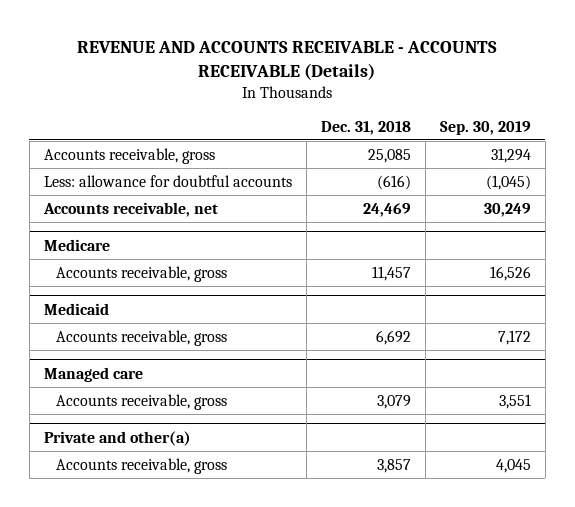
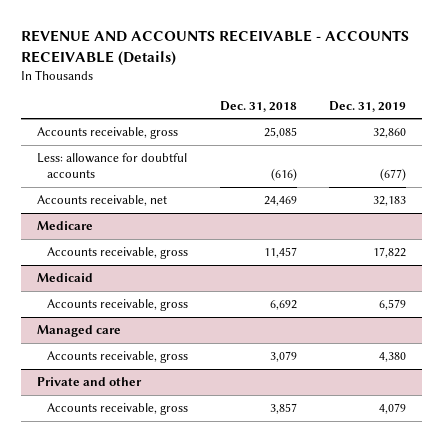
[439,120,531,135] Sep. 30, 2019 -> none
none -> [328,100,406,112] Dec. 31, 2019
[43,430,191,446] Private and other(a) -> [36,377,142,387] Private and other

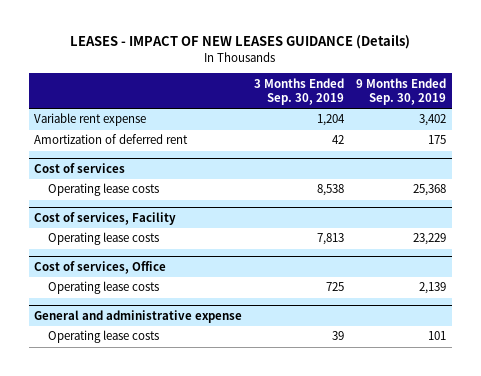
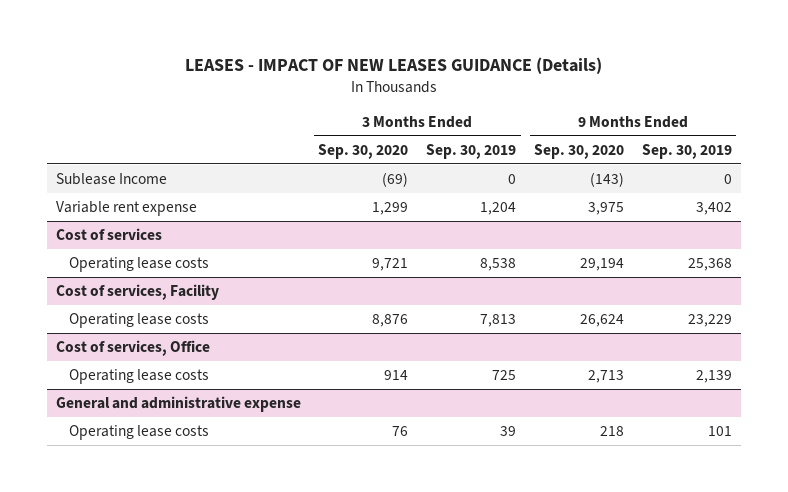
none -> [318,143,409,159] Sep. 30, 2020
none -> [534,143,625,159] Sep. 30, 2020
none -> [55,173,167,186] Sublease Income
[34,134,189,145] Amortization of deferred rent -> none

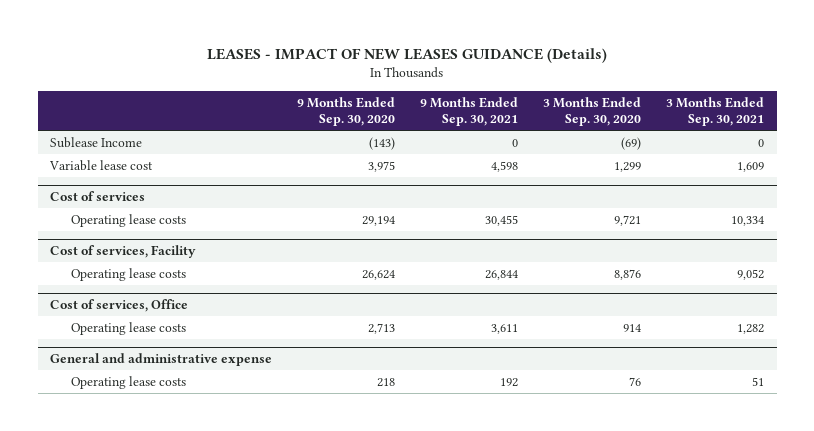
[426,143,517,159] Sep. 30, 2019 -> none
[641,143,732,159] Sep. 30, 2019 -> none
none -> [420,96,519,127] 9 Months Ended Sep. 30, 2021
none -> [666,96,765,127] 3 Months Ended Sep. 30, 2021
[55,201,197,217] Variable rent expense -> [49,159,154,171] Variable lease cost

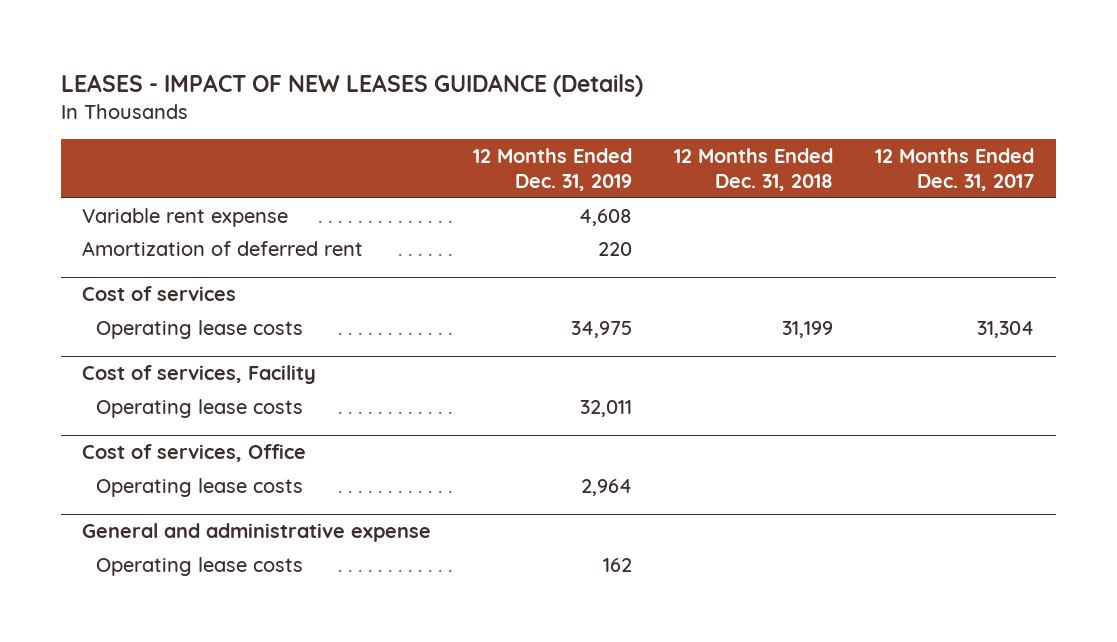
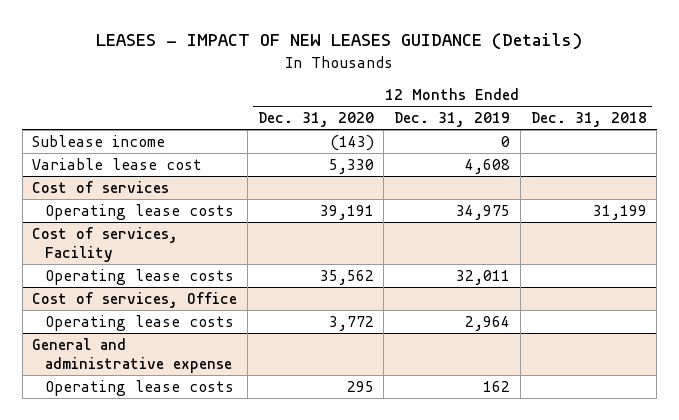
[875,148,1035,192] 12 Months Ended Dec. 31, 2017 -> none
none -> [257,112,374,128] Dec. 31, 2020
[82,240,364,256] Amortization of deferred rent -> none
none -> [32,134,166,147] Sublease income
[82,207,289,227] Variable rent expense -> [32,157,203,170] Variable lease cost

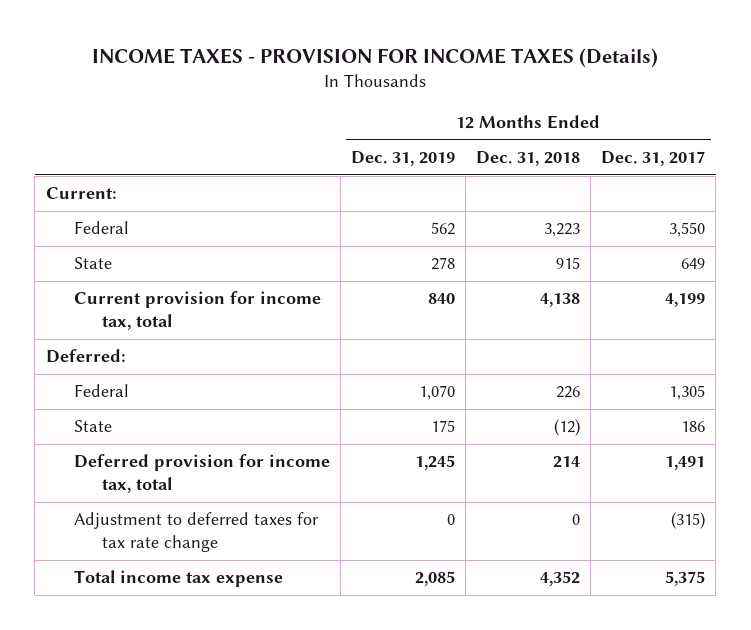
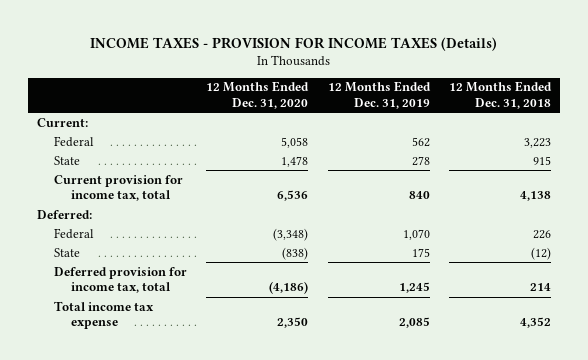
[601,151,706,167] Dec. 31, 2017 -> none
none -> [206,81,310,109] 12 Months Ended Dec. 31, 2020
[73,512,319,553] Adjustment to deferred taxes for tax rate change -> none

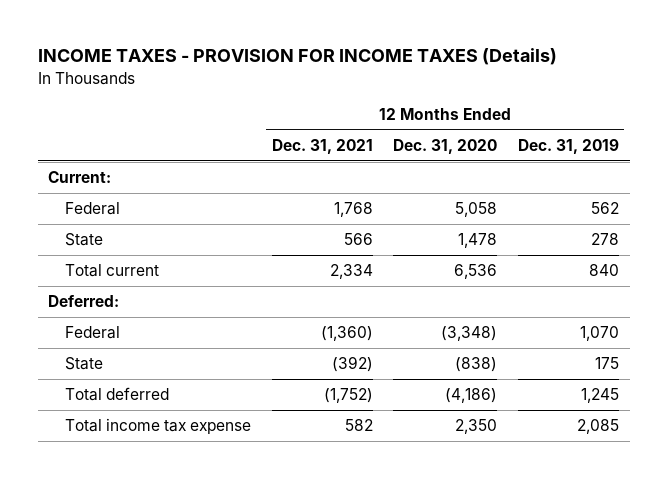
[448,81,552,109] 12 Months Ended Dec. 31, 2018 -> none
none -> [271,139,373,155] Dec. 31, 2021
[54,174,184,202] Current provision for income tax, total -> [64,264,159,278] Total current
[54,266,188,294] Deferred provision for income tax, total -> [64,387,169,402] Total deferred

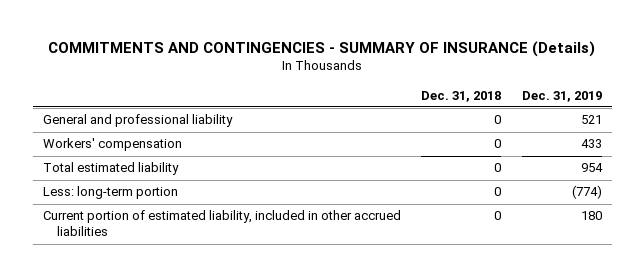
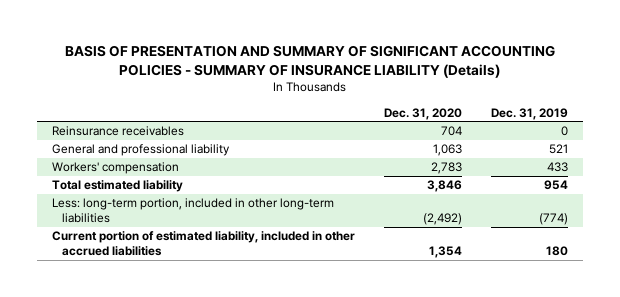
[48,40,596,57] COMMITMENTS AND CONTINGENCIES - SUMMARY OF INSURANCE (Details) -> [65,45,556,78] BASIS OF PRESENTATION AND SUMMARY OF SIGNIFICANT ACCOUNTING POLICIES - SUMMARY OF INSURANCE LIABILITY (Details)
[421,90,502,102] Dec. 31, 2018 -> none
none -> [384,107,463,120] Dec. 31, 2020
none -> [51,126,184,137] Reinsurance receivables
[42,186,178,200] Less: long-term portion -> [51,198,334,223] Less: long-term portion, included in other long-term liabilities

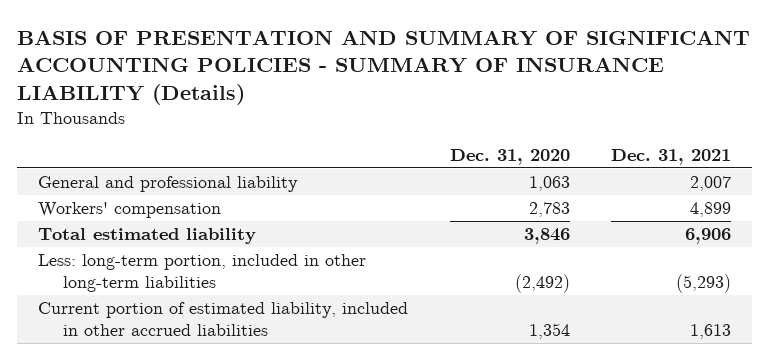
[491,107,569,120] Dec. 31, 2019 -> none
none -> [611,148,732,165] Dec. 31, 2021
[51,126,184,137] Reinsurance receivables -> none

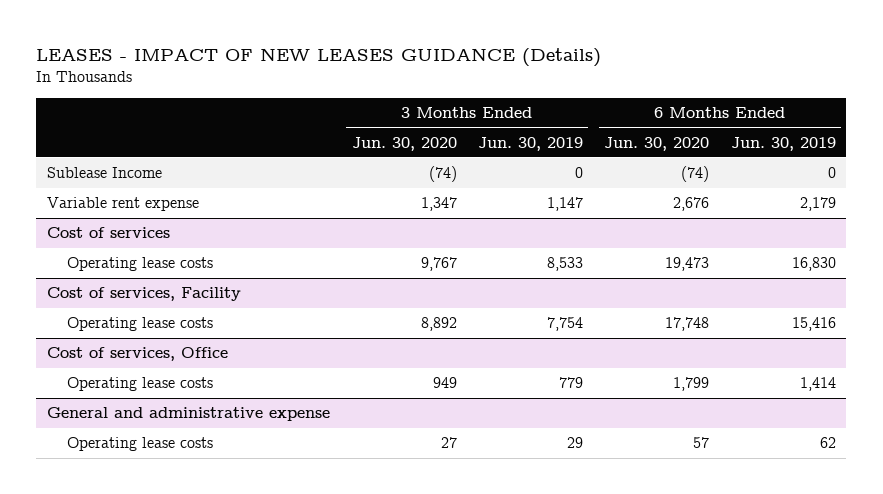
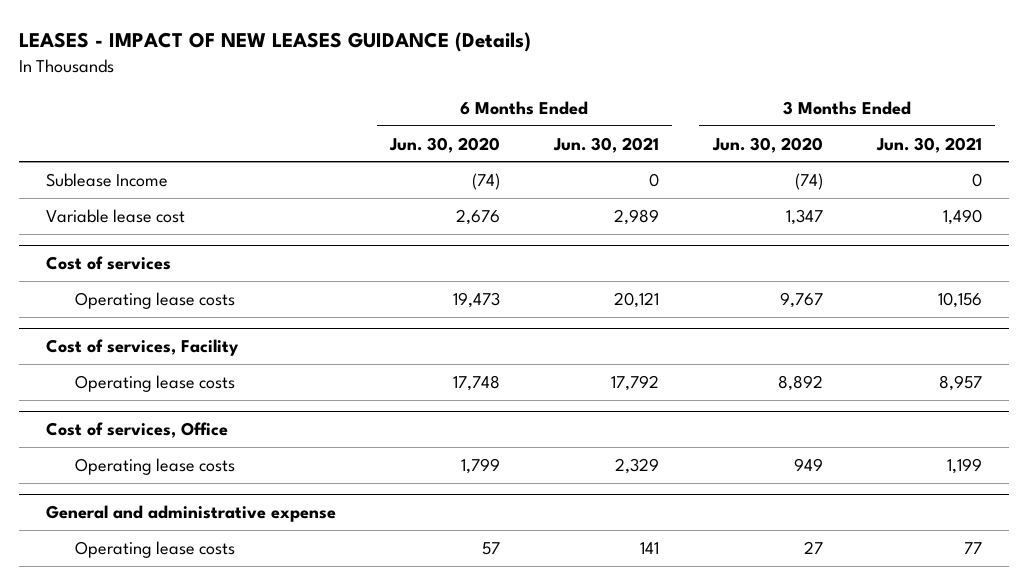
[477,136,583,151] Jun. 30, 2019 -> none
[730,136,836,151] Jun. 30, 2019 -> none
none -> [552,136,659,153] Jun. 30, 2021
none -> [875,136,982,153] Jun. 30, 2021
[47,197,200,212] Variable rent expense -> [46,208,186,223] Variable lease cost

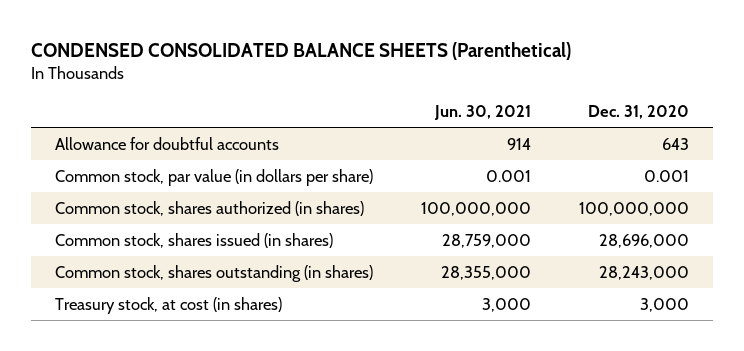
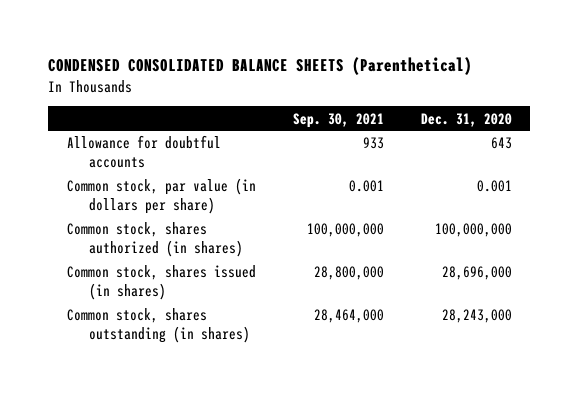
[433,104,531,120] Jun. 30, 2021 -> none
none -> [292,112,384,128] Sep. 30, 2021
[54,296,282,314] Treasury stock, at cost (in shares) -> none

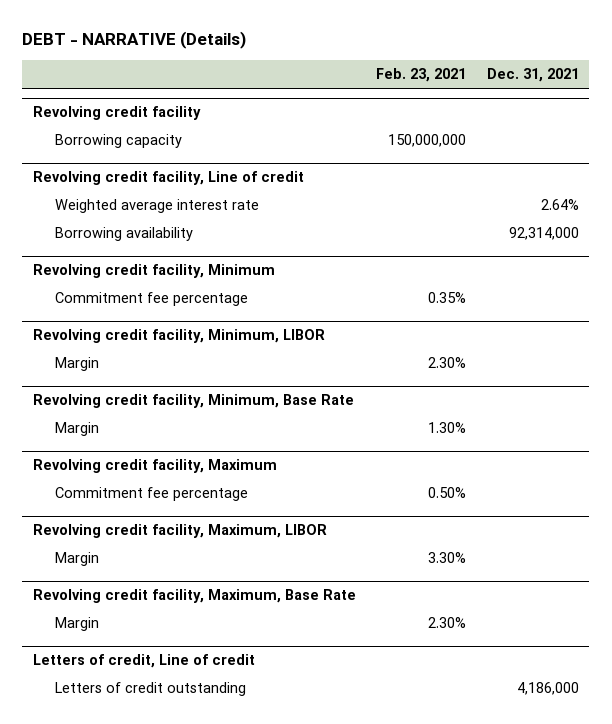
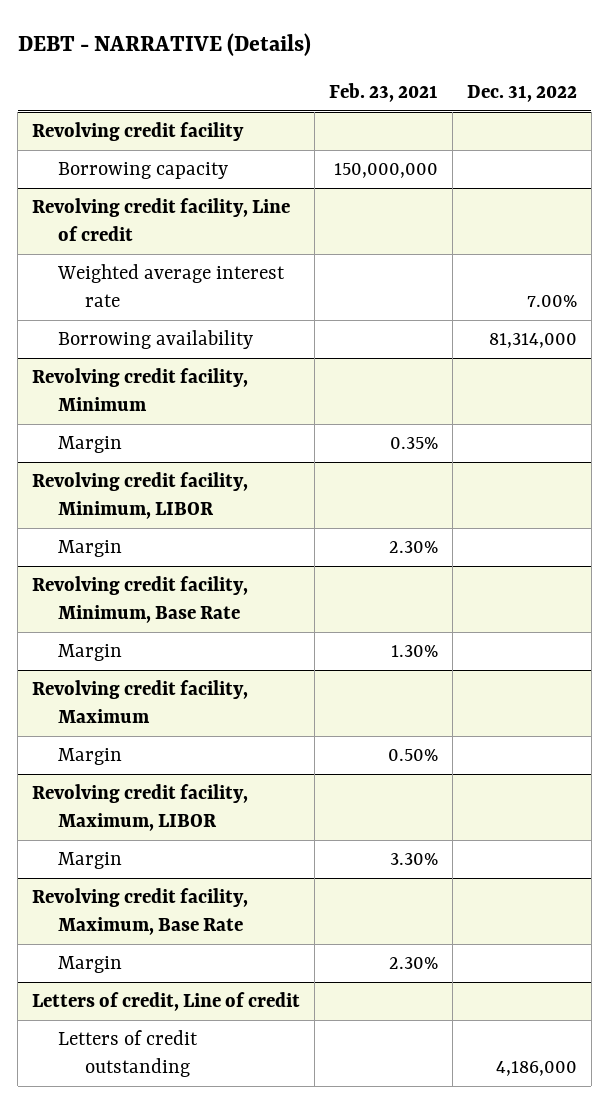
[487,68,580,83] Dec. 31, 2021 -> none
none -> [466,84,577,102] Dec. 31, 2022
[54,292,248,307] Commitment fee percentage -> none
none -> [58,436,123,454] Margin
[54,487,248,502] Commitment fee percentage -> none
none -> [58,748,123,766] Margin

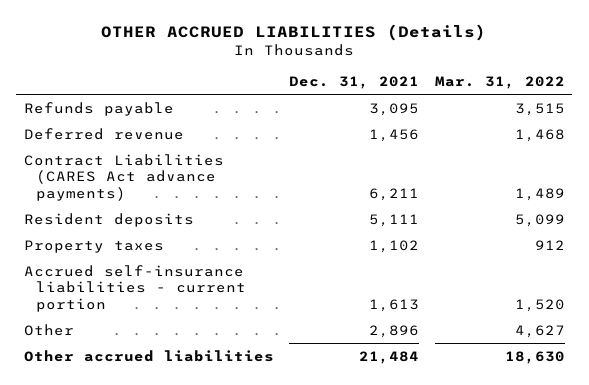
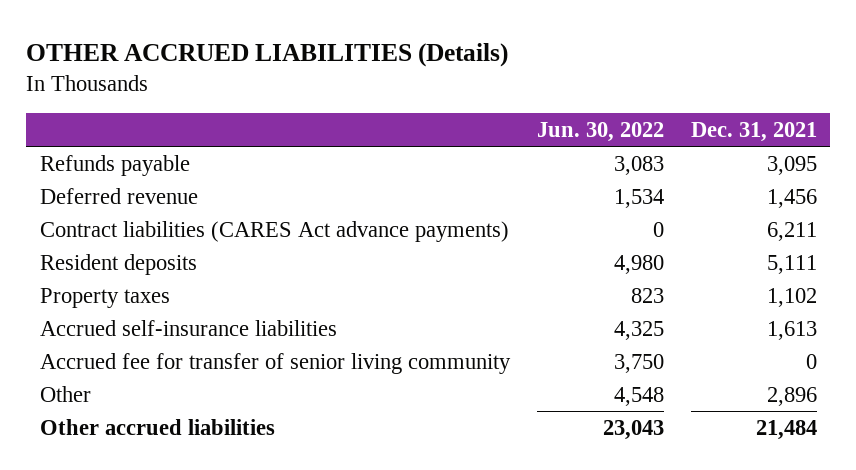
[434,75,565,89] Mar. 31, 2022 -> none
none -> [536,121,664,142] Jun. 30, 2022
[24,153,225,201] Contract Liabilities (CARES Act advance payments) -> [39,220,509,242] Contract liabilities (CARES Act advance payments)
[24,264,247,312] Accrued self-insurance liabilities - current portion -> [39,319,337,336] Accrued self-insurance liabilities
none -> [39,352,511,374] Accrued fee for transfer of senior living community

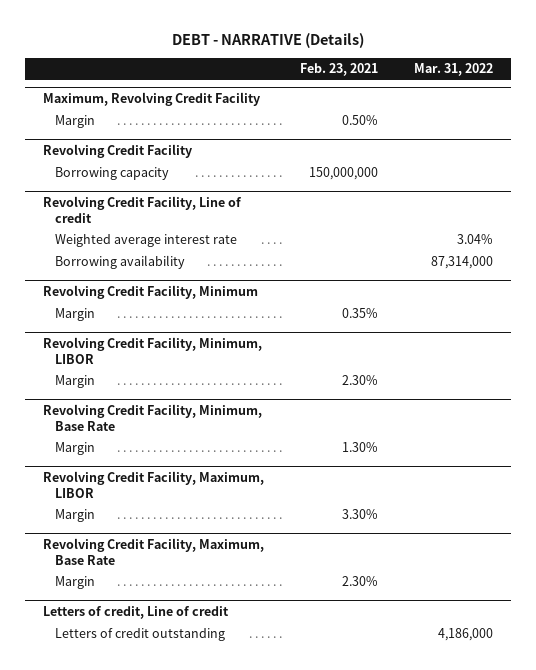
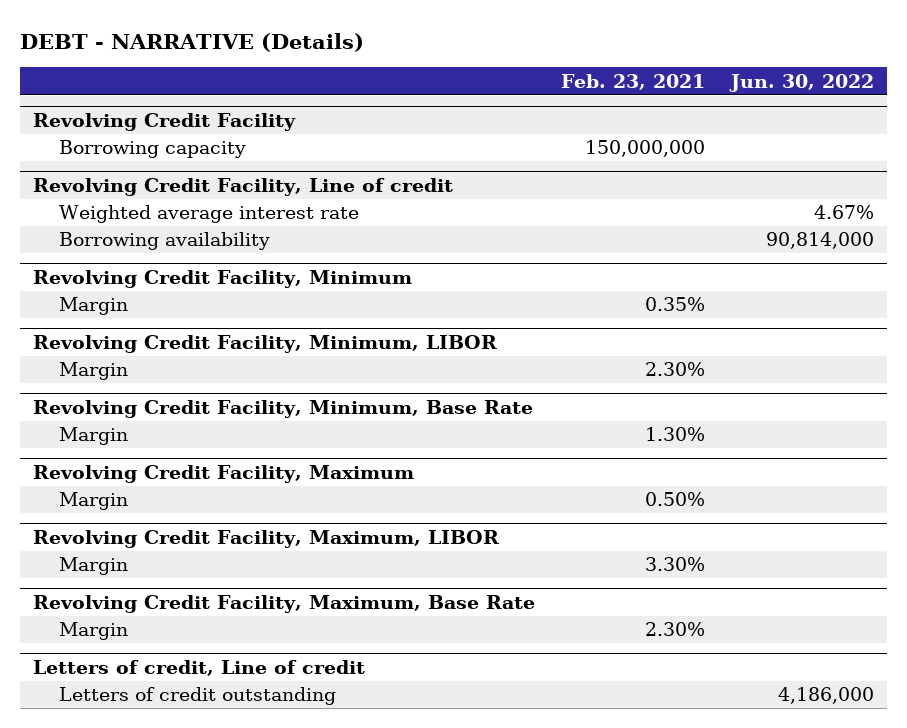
[414,63,494,77] Mar. 31, 2022 -> none
none -> [729,73,875,92] Jun. 30, 2022
[43,92,261,107] Maximum, Revolving Credit Facility -> none
[54,115,95,129] Margin -> none
none -> [33,465,415,484] Revolving Credit Facility, Maximum
none -> [58,492,128,511] Margin

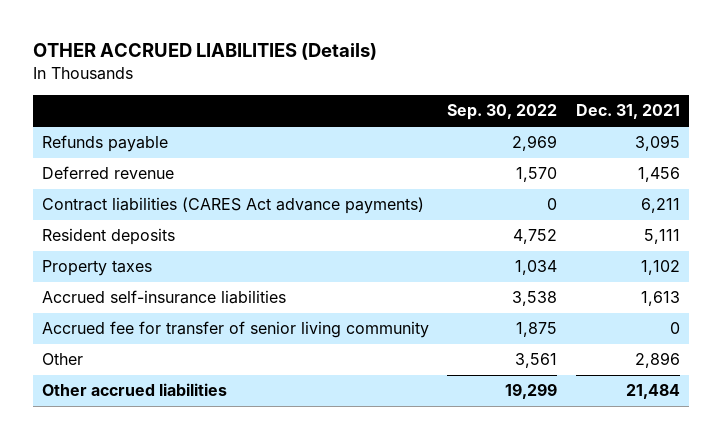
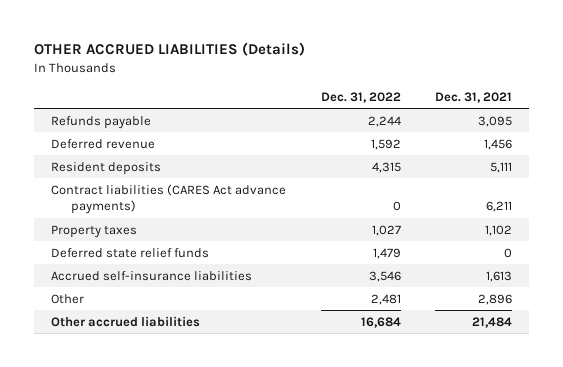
[447,104,558,121] Sep. 30, 2022 -> none
none -> [320,91,401,103] Dec. 31, 2022
[41,197,424,215] Contract liabilities (CARES Act advance payments) -> [51,183,287,215] Contract liabilities (CARES Act advance payments)
none -> [51,247,210,258] Deferred state relief funds
[41,321,429,339] Accrued fee for transfer of senior living community -> none

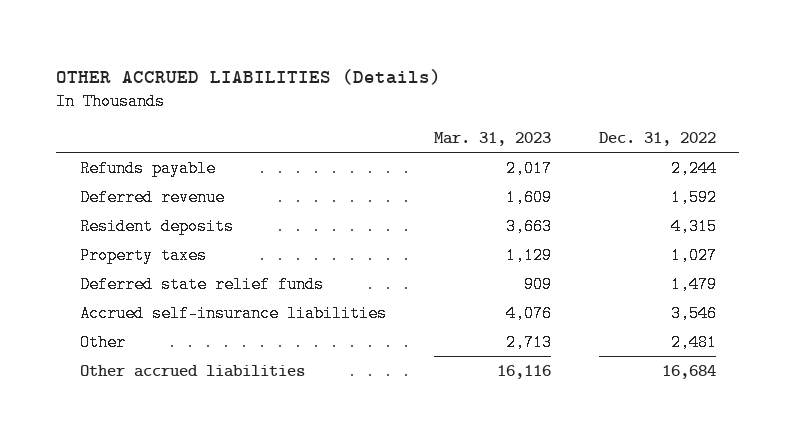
[434,91,512,103] Dec. 31, 2021 -> none
none -> [433,132,551,147] Mar. 31, 2023
[51,183,287,215] Contract liabilities (CARES Act advance payments) -> none

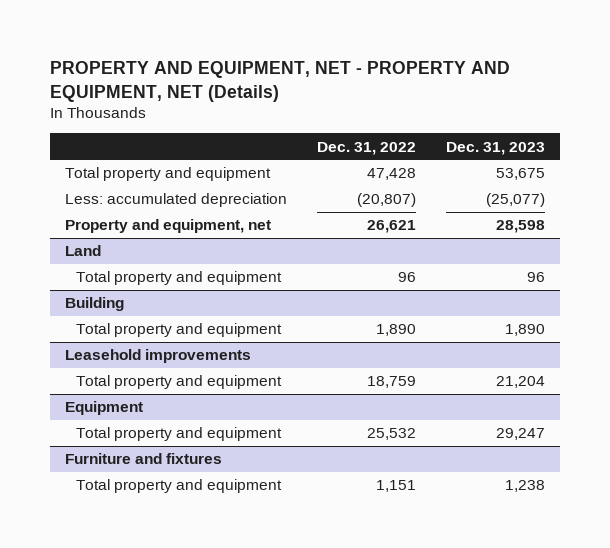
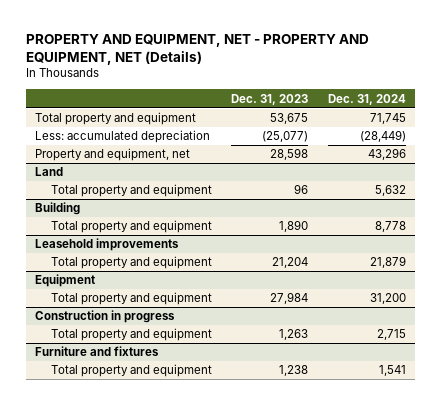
[316,141,416,155] Dec. 31, 2022 -> none
none -> [327,93,406,105] Dec. 31, 2024
[495,428,545,441] 29,247 -> [270,292,309,305] 27,984
none -> [35,310,176,324] Construction in progress
none -> [51,328,213,342] Total property and equipment

